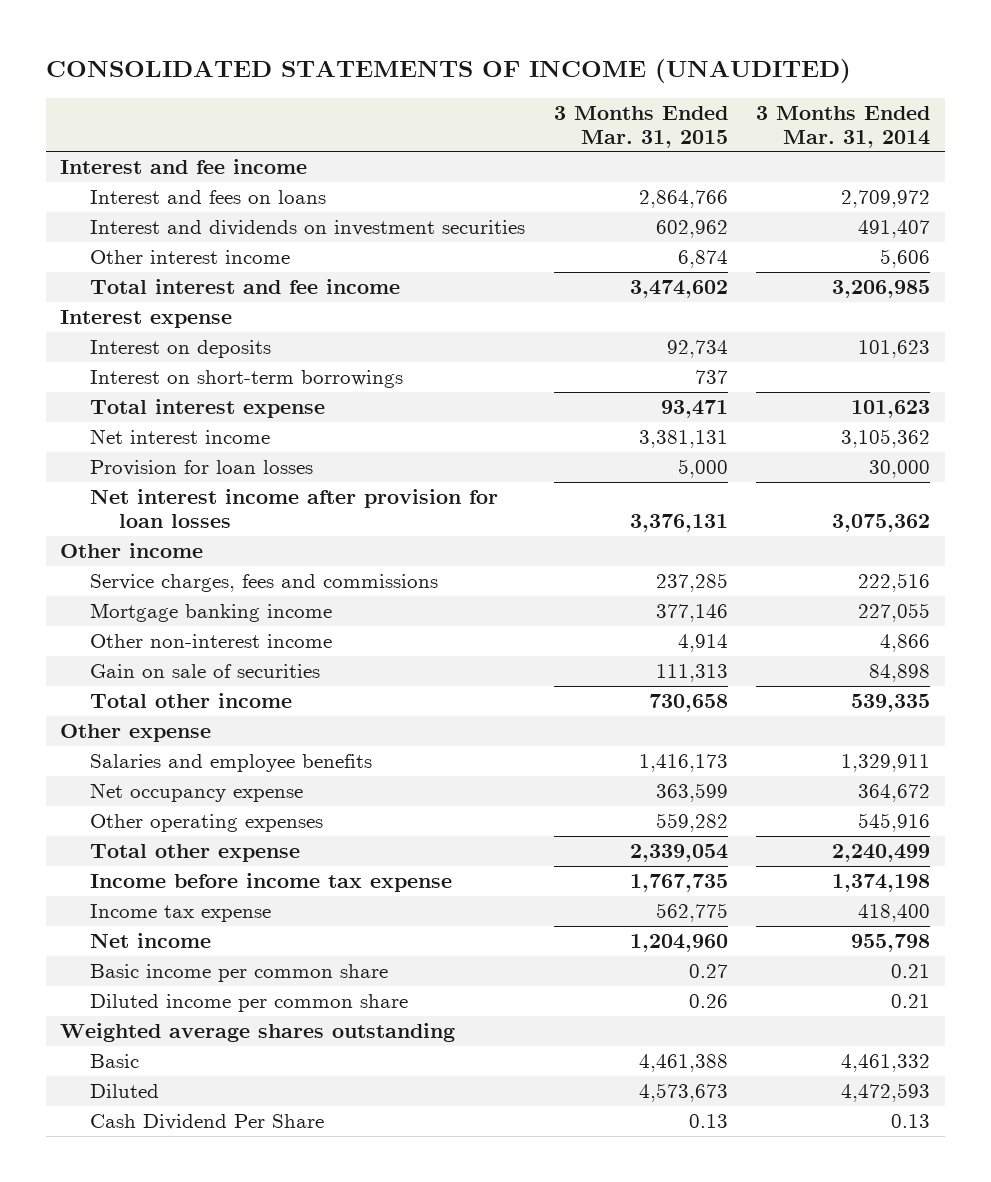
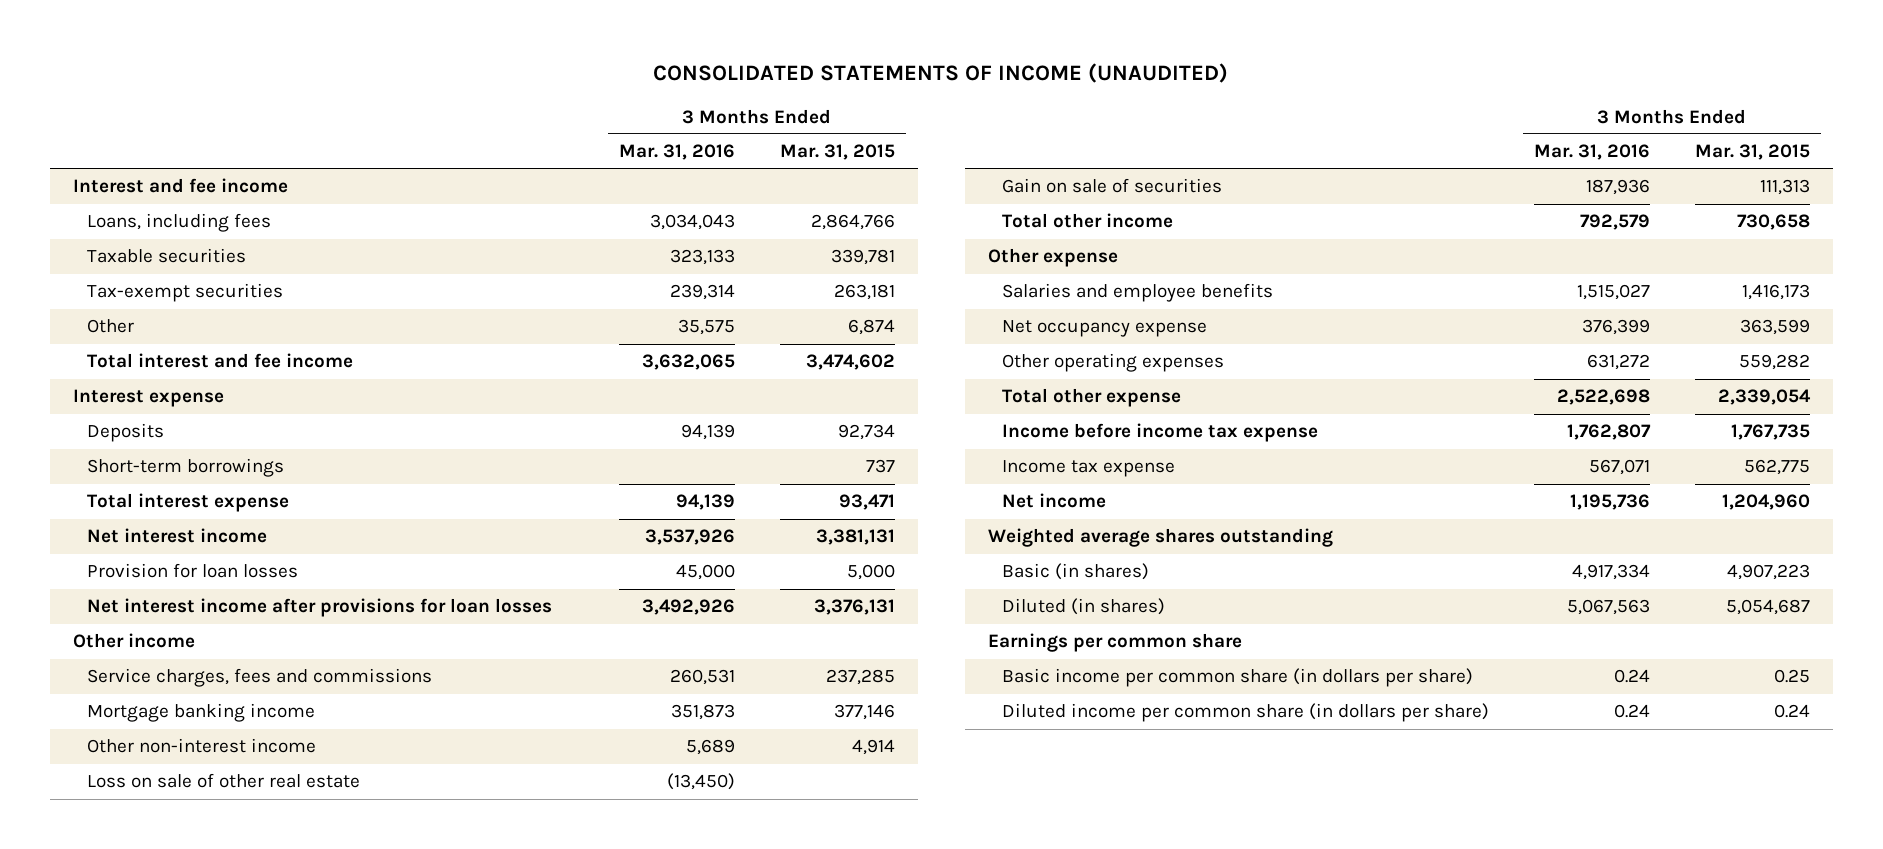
[756,105,931,148] 3 Months Ended Mar. 31, 2014 -> none
none -> [618,144,735,161] Mar. 31, 2016
[89,219,525,236] Interest and dividends on investment securities -> none
[89,189,326,204] Interest and fees on loans -> [86,213,271,233] Loans, including fees
none -> [86,248,246,264] Taxable securities
none -> [86,283,283,303] Tax-exempt securities
[89,249,290,264] Other interest income -> [86,319,134,334] Other
[89,339,271,358] Interest on deposits -> [86,423,164,443] Deposits
[89,369,403,388] Interest on short-term borrowings -> [86,458,284,478] Short-term borrowings
[89,488,498,528] Net interest income after provision for loan losses -> [86,598,552,618] Net interest income after provisions for loan losses
none -> [86,773,360,789] Loss on sale of other real estate
[89,963,388,982] Basic income per common share -> none
[89,993,408,1012] Diluted income per common share -> none
[89,1113,324,1130] Cash Dividend Per Share -> none
[89,1053,139,1068] Basic -> [1001,563,1149,581] Basic (in shares)
[638,1053,728,1072] 4,461,388 -> [1727,564,1811,581] 4,907,223
[89,1083,159,1098] Diluted -> [1001,598,1165,616] Diluted (in shares)
[638,1082,728,1102] 4,573,673 -> [1726,599,1811,616] 5,054,687
none -> [987,633,1242,653] Earnings per common share
none -> [1001,668,1473,688] Basic income per common share (in dollars per share)
none -> [1001,703,1489,723] Diluted income per common share (in dollars per share)

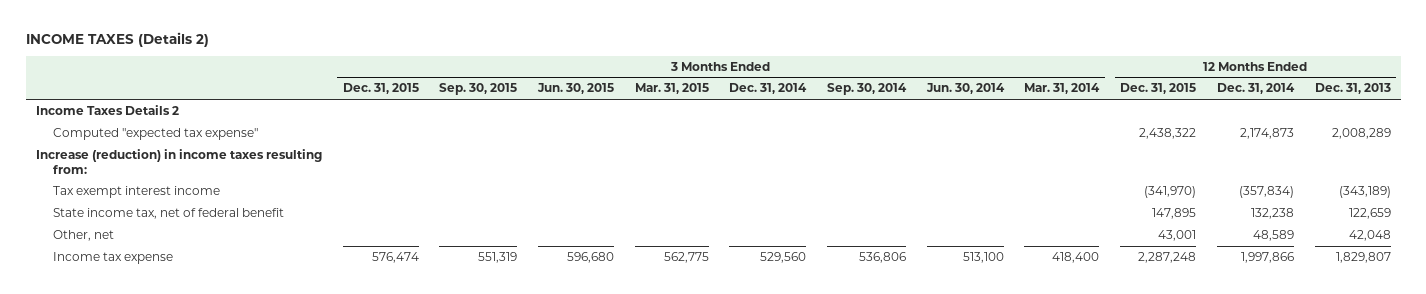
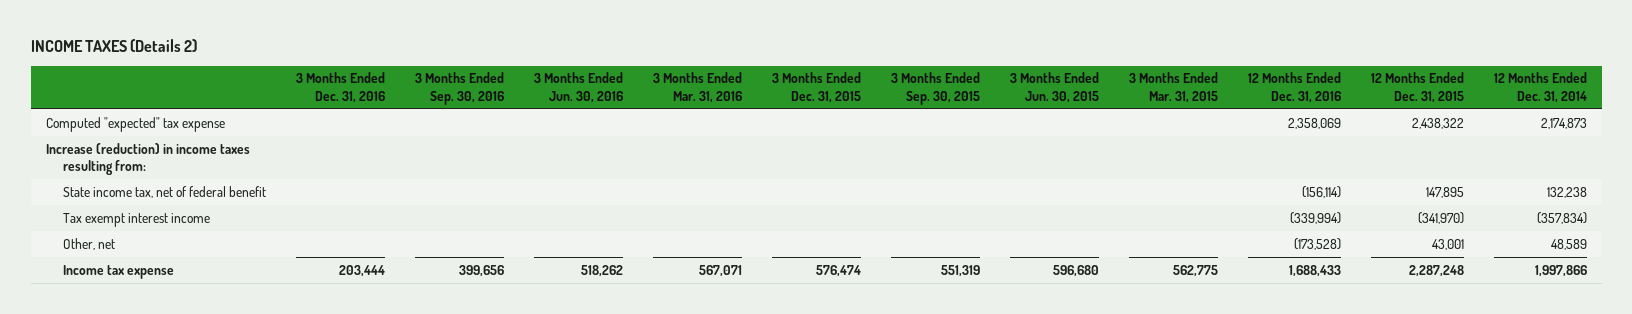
[729,83,808,95] Dec. 31, 2014 -> none
[827,83,908,96] Sep. 30, 2014 -> none
[925,83,1005,95] Jun. 30, 2014 -> none
[1024,83,1101,95] Mar. 31, 2014 -> none
[1314,83,1391,95] Dec. 31, 2013 -> none
none -> [296,72,386,103] 3 Months Ended Dec. 31, 2016
none -> [415,72,505,105] 3 Months Ended Sep. 30, 2016
none -> [534,72,624,103] 3 Months Ended Jun. 30, 2016
none -> [653,72,743,103] 3 Months Ended Mar. 31, 2016
none -> [1247,72,1341,103] 12 Months Ended Dec. 31, 2016
[35,104,179,115] Income Taxes Details 2 -> none
[52,127,258,140] Computed "expected tax expense" -> [45,116,225,132] Computed "expected" tax expense
[52,185,220,198] Tax exempt interest income -> [63,212,211,227] Tax exempt interest income

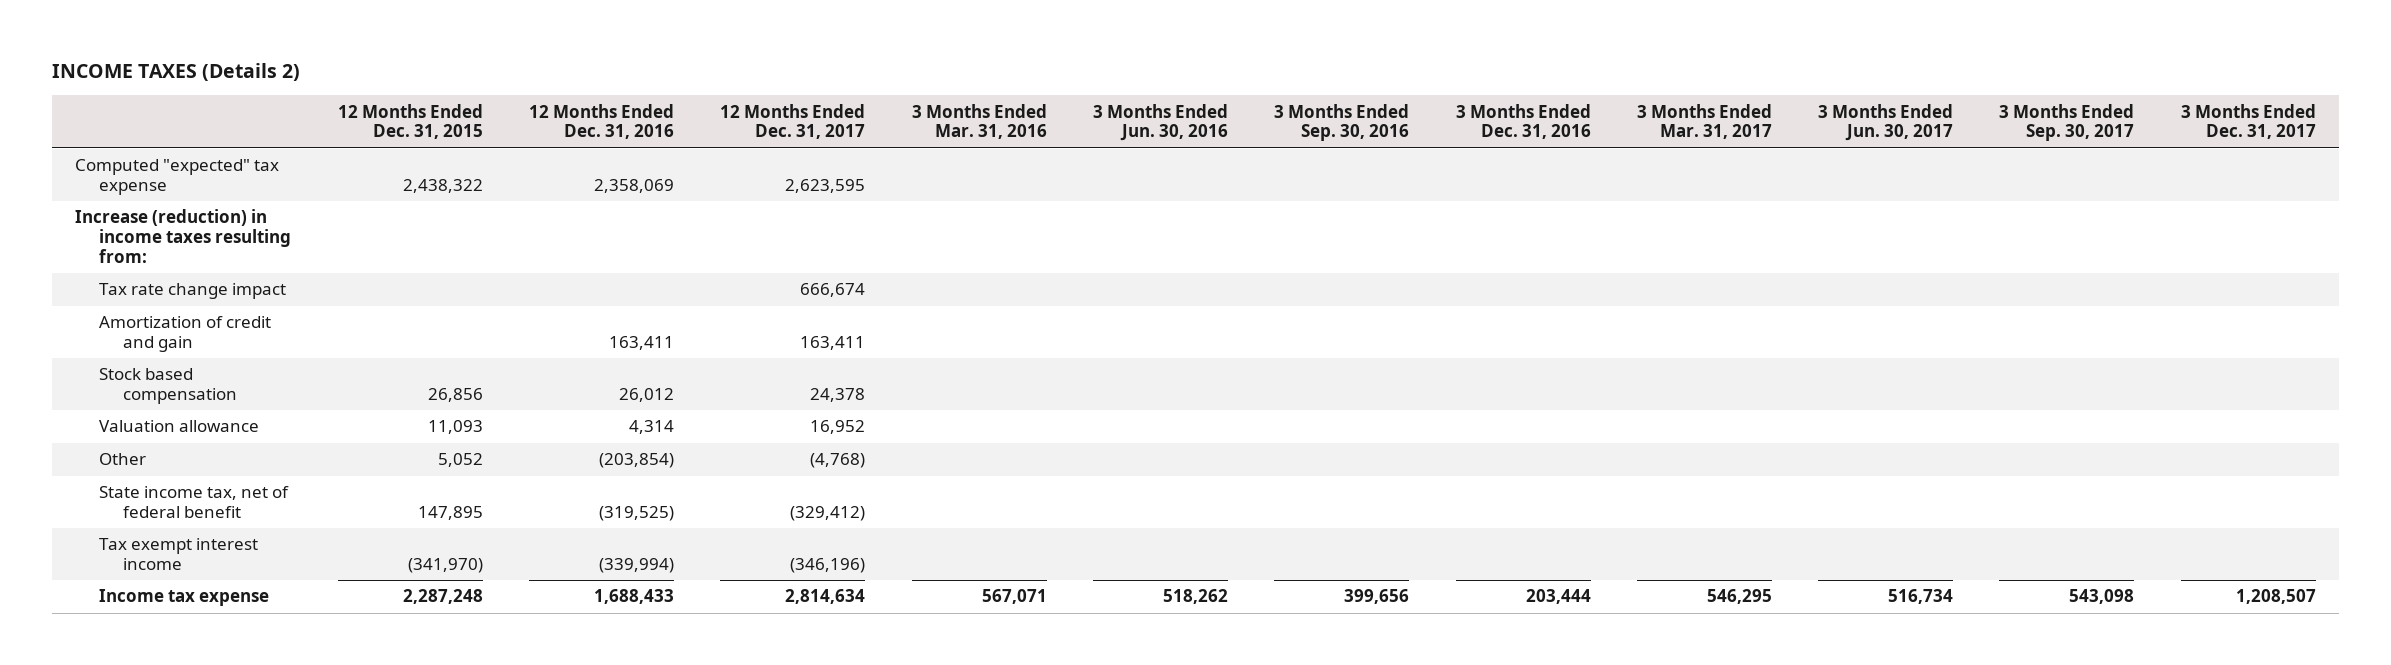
[772,72,862,103] 3 Months Ended Dec. 31, 2015 -> none
[891,72,981,105] 3 Months Ended Sep. 30, 2015 -> none
[1009,72,1099,103] 3 Months Ended Jun. 30, 2015 -> none
[1128,72,1218,103] 3 Months Ended Mar. 31, 2015 -> none
[1493,72,1587,103] 12 Months Ended Dec. 31, 2014 -> none
none -> [720,103,866,140] 12 Months Ended Dec. 31, 2017
none -> [1636,103,1772,140] 3 Months Ended Mar. 31, 2017
none -> [1818,103,1954,142] 3 Months Ended Jun. 30, 2017
none -> [1999,103,2135,142] 3 Months Ended Sep. 30, 2017
none -> [2180,103,2316,140] 3 Months Ended Dec. 31, 2017
none -> [99,283,287,300] Tax rate change impact
none -> [99,316,272,353] Amortization of credit and gain
none -> [99,368,238,405] Stock based compensation
none -> [99,420,260,433] Valuation allowance
none -> [99,453,147,466] Other
[1301,185,1341,198] (156,114) -> [598,506,674,522] (319,525)
[63,237,116,250] Other, net -> none

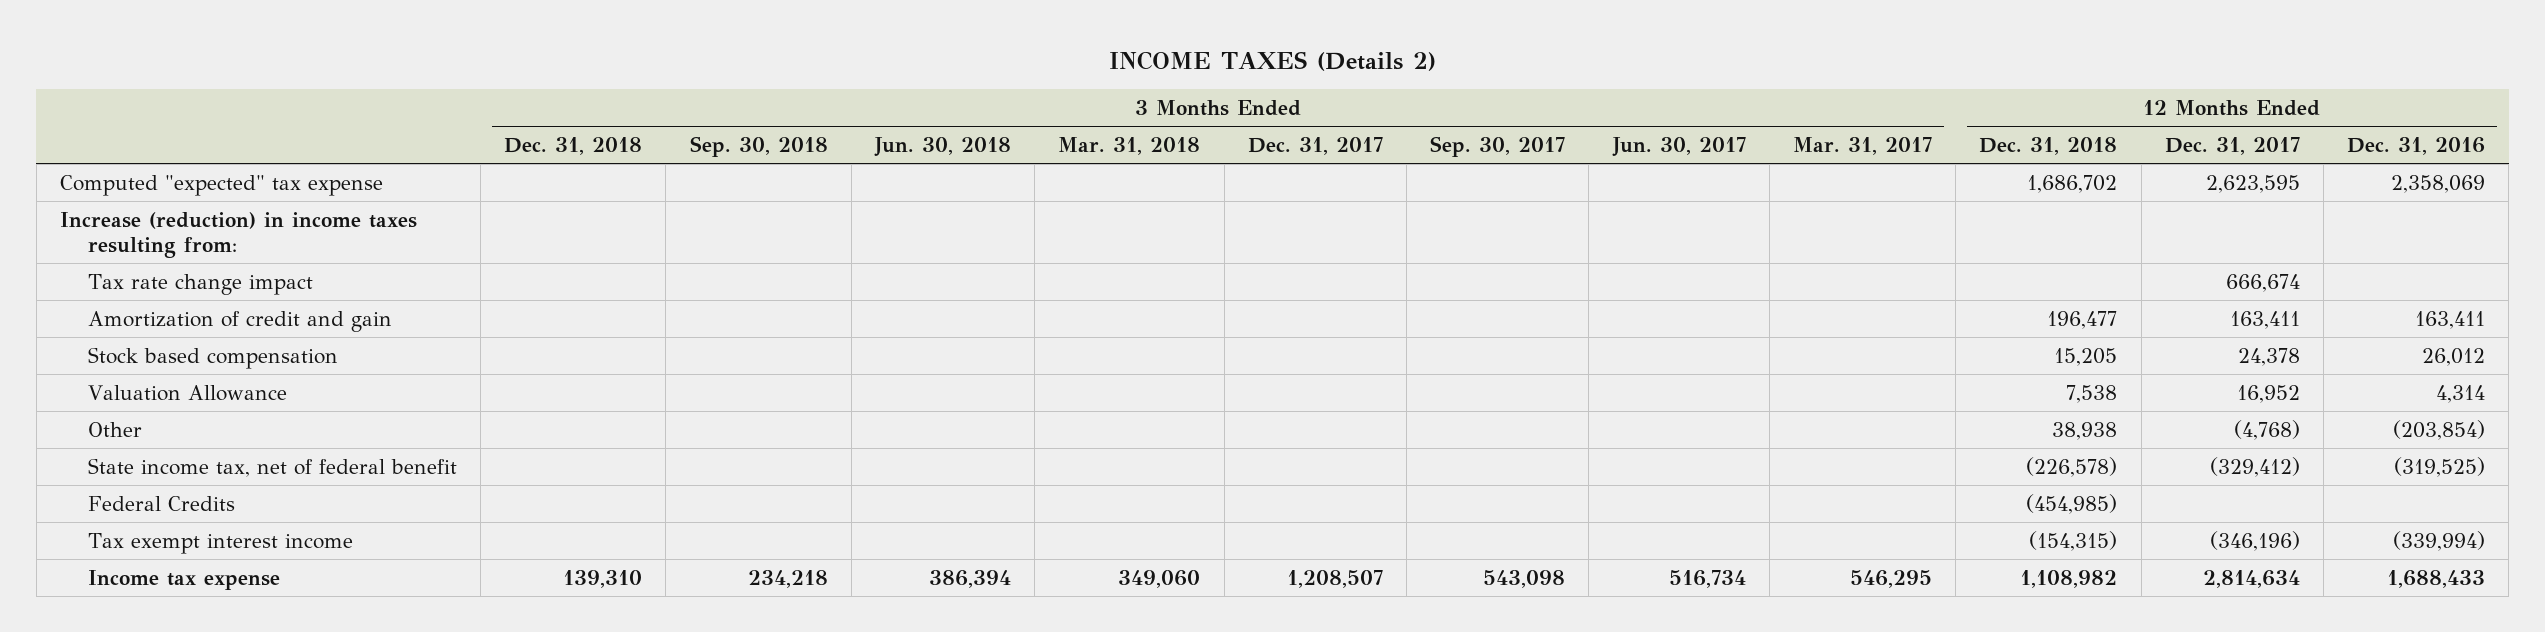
[337,103,483,140] 12 Months Ended Dec. 31, 2015 -> none
[911,103,1047,140] 3 Months Ended Mar. 31, 2016 -> none
[1092,103,1228,142] 3 Months Ended Jun. 30, 2016 -> none
[1274,103,1410,142] 3 Months Ended Sep. 30, 2016 -> none
[1455,103,1591,140] 3 Months Ended Dec. 31, 2016 -> none
none -> [504,136,643,155] Dec. 31, 2018
none -> [689,135,828,157] Sep. 30, 2018
none -> [873,136,1011,157] Jun. 30, 2018
none -> [1058,136,1201,155] Mar. 31, 2018
none -> [1979,136,2118,155] Dec. 31, 2018
[99,420,260,433] Valuation allowance -> [87,384,287,401] Valuation Allowance
none -> [87,495,235,511] Federal Credits

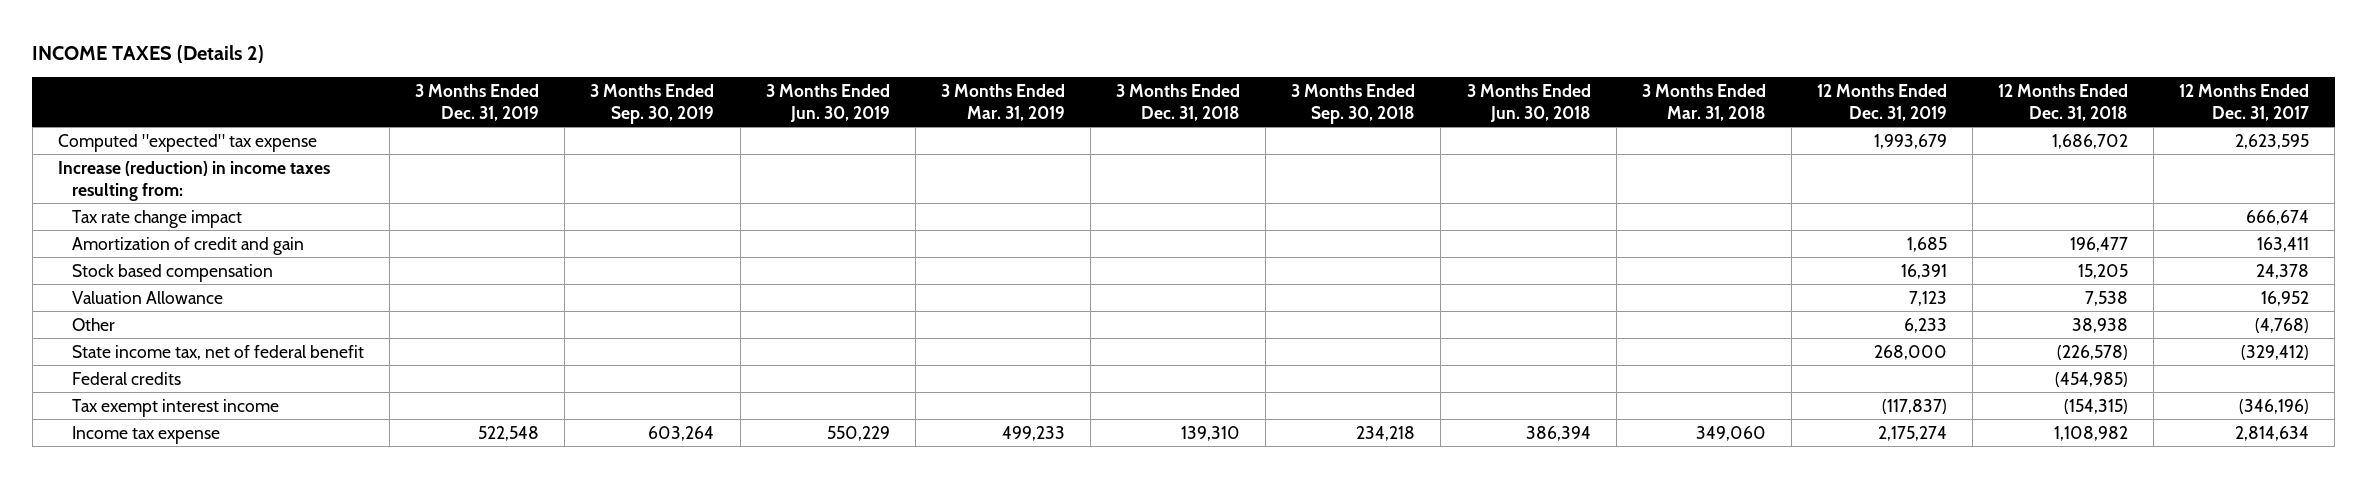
[1247,136,1383,155] Dec. 31, 2017 -> none
[1430,135,1566,157] Sep. 30, 2017 -> none
[1611,136,1746,157] Jun. 30, 2017 -> none
[1792,136,1932,155] Mar. 31, 2017 -> none
[2347,136,2486,155] Dec. 31, 2016 -> none
none -> [415,83,540,121] 3 Months Ended Dec. 31, 2019
none -> [590,83,715,124] 3 Months Ended Sep. 30, 2019
none -> [765,83,890,122] 3 Months Ended Jun. 30, 2019
none -> [940,83,1065,121] 3 Months Ended Mar. 31, 2019
none -> [1816,83,1947,121] 12 Months Ended Dec. 31, 2019
[87,495,235,511] Federal Credits -> [72,371,182,385] Federal credits

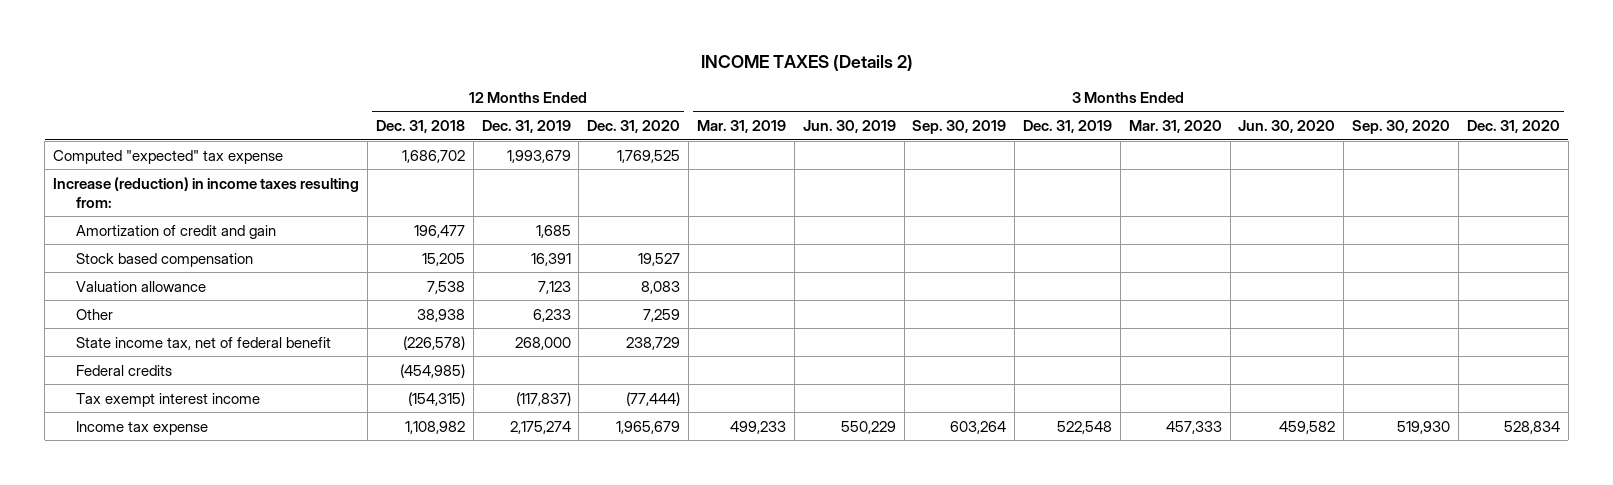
[1116,83,1241,121] 3 Months Ended Dec. 31, 2018 -> none
[1291,83,1416,124] 3 Months Ended Sep. 30, 2018 -> none
[1466,83,1591,122] 3 Months Ended Jun. 30, 2018 -> none
[1641,83,1766,121] 3 Months Ended Mar. 31, 2018 -> none
[2179,83,2310,121] 12 Months Ended Dec. 31, 2017 -> none
none -> [587,120,681,134] Dec. 31, 2020
none -> [1128,120,1222,134] Mar. 31, 2020
none -> [1238,120,1336,134] Jun. 30, 2020
none -> [1352,120,1451,135] Sep. 30, 2020
none -> [1466,120,1560,134] Dec. 31, 2020
[72,209,243,228] Tax rate change impact -> none
[72,290,224,304] Valuation Allowance -> [75,280,206,292] Valuation allowance

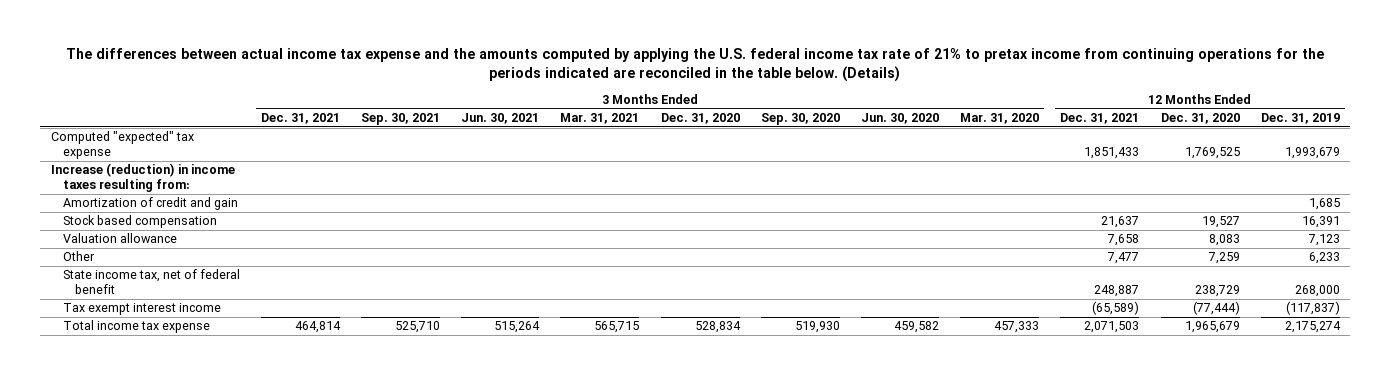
[700,55,913,72] INCOME TAXES (Details 2) -> [66,48,1325,83] The differences between actual income tax expense and the amounts computed by applying the U.S. federal income tax rate of 21% to pretax income from continuing operations for the periods indicated are reconciled in the table below. (Details)
[375,120,465,134] Dec. 31, 2018 -> none
[697,120,787,134] Mar. 31, 2019 -> none
[802,120,896,134] Jun. 30, 2019 -> none
[912,120,1007,135] Sep. 30, 2019 -> none
[1023,120,1113,134] Dec. 31, 2019 -> none
none -> [260,113,340,125] Dec. 31, 2021
none -> [361,113,441,126] Sep. 30, 2021
none -> [461,113,540,125] Jun. 30, 2021
none -> [560,113,640,125] Mar. 31, 2021
none -> [1060,113,1140,125] Dec. 31, 2021
[75,364,172,376] Federal credits -> none
[75,420,208,435] Income tax expense -> [62,320,210,334] Total income tax expense

